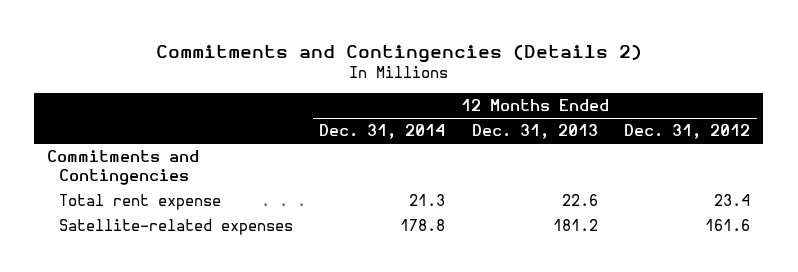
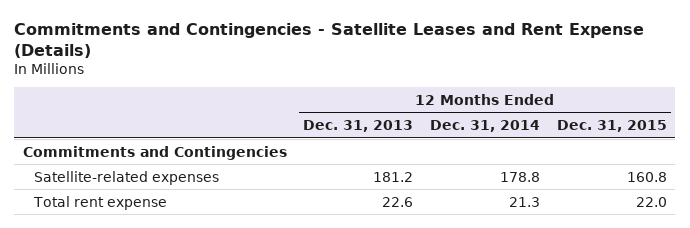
[155,43,642,63] Commitments and Contingencies (Details 2) -> [14,22,645,58] Commitments and Contingencies - Satellite Leases and Rent Expense (Details)
[624,124,751,140] Dec. 31, 2012 -> none
none -> [557,119,668,132] Dec. 31, 2015
[58,194,221,211] Total rent expense -> [32,195,167,210] Total rent expense

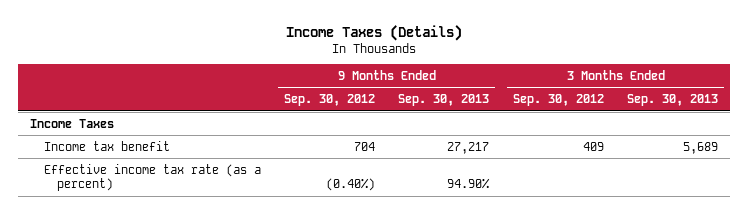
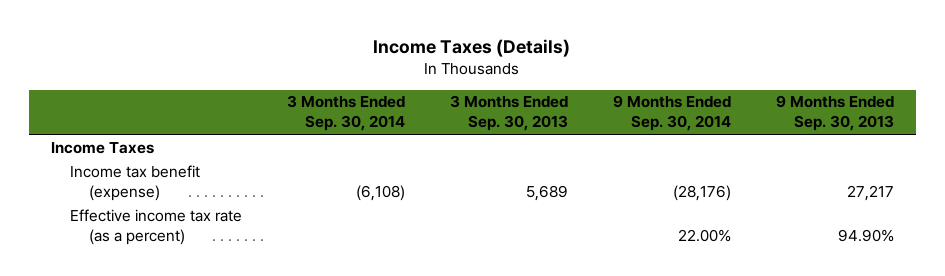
[284,94,376,107] Sep. 30, 2012 -> none
[512,94,604,107] Sep. 30, 2012 -> none
none -> [286,95,405,132] 3 Months Ended Sep. 30, 2014
none -> [612,95,731,132] 9 Months Ended Sep. 30, 2014
[43,140,170,151] Income tax benefit -> [69,164,200,201] Income tax benefit (expense)

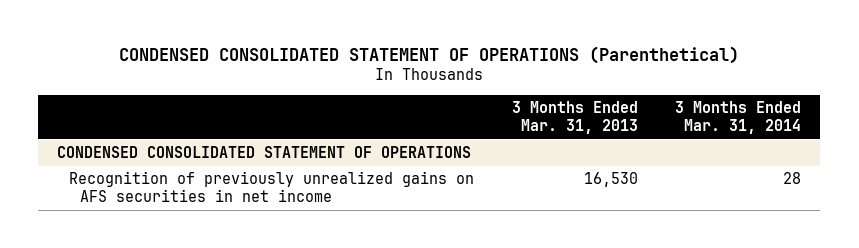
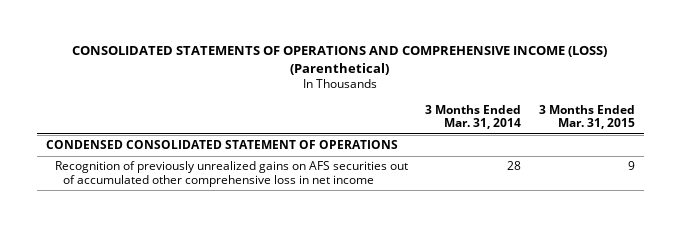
[119,45,740,64] CONDENSED CONSOLIDATED STATEMENT OF OPERATIONS (Parenthetical) -> [72,45,608,75] CONSOLIDATED STATEMENTS OF OPERATIONS AND COMPREHENSIVE INCOME (LOSS) (Parenthetical)
[511,101,638,135] 3 Months Ended Mar. 31, 2013 -> none
none -> [538,104,635,130] 3 Months Ended Mar. 31, 2015
[68,171,474,203] Recognition of previously unrealized gains on AFS securities in net income -> [54,161,408,188] Recognition of previously unrealized gains on AFS securities out of accumulated other comprehensive loss in net income

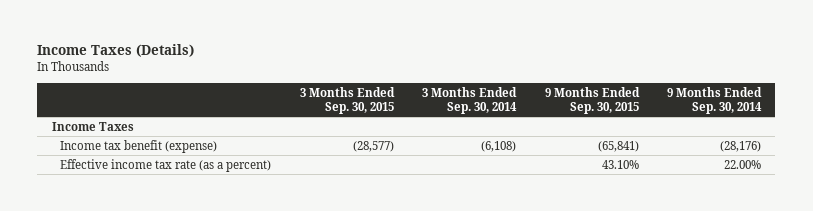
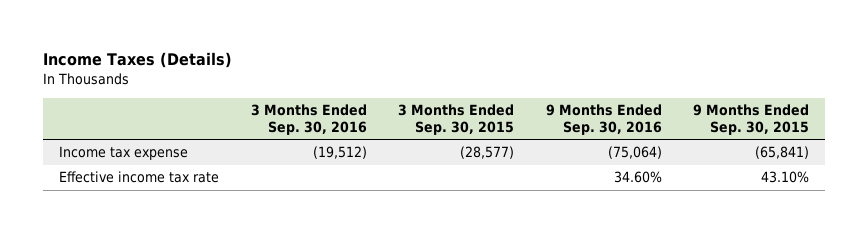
[422,86,518,114] 3 Months Ended Sep. 30, 2014 -> none
[667,86,763,114] 9 Months Ended Sep. 30, 2014 -> none
none -> [250,103,367,135] 3 Months Ended Sep. 30, 2016
none -> [545,103,662,135] 9 Months Ended Sep. 30, 2016
[51,121,134,131] Income Taxes -> none
[60,139,218,153] Income tax benefit (expense) -> [59,146,189,161] Income tax expense
[60,158,272,172] Effective income tax rate (as a percent) -> [59,171,220,184] Effective income tax rate

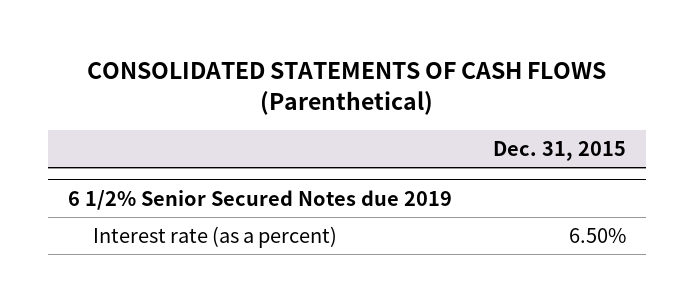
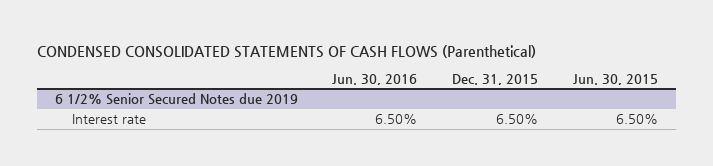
[86,61,606,115] CONSOLIDATED STATEMENTS OF CASH FLOWS (Parenthetical) -> [37,45,537,59] CONDENSED CONSOLIDATED STATEMENTS OF CASH FLOWS (Parenthetical)
none -> [332,73,418,85] Jun. 30, 2016
none -> [573,73,659,85] Jun. 30, 2015
[92,225,337,248] Interest rate (as a percent) -> [72,114,147,125] Interest rate

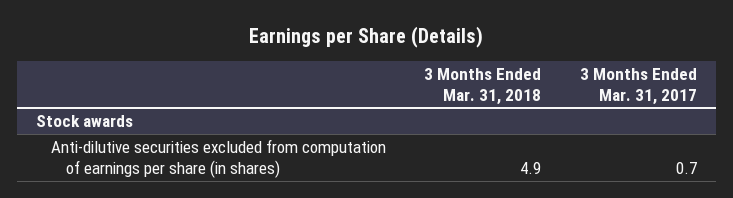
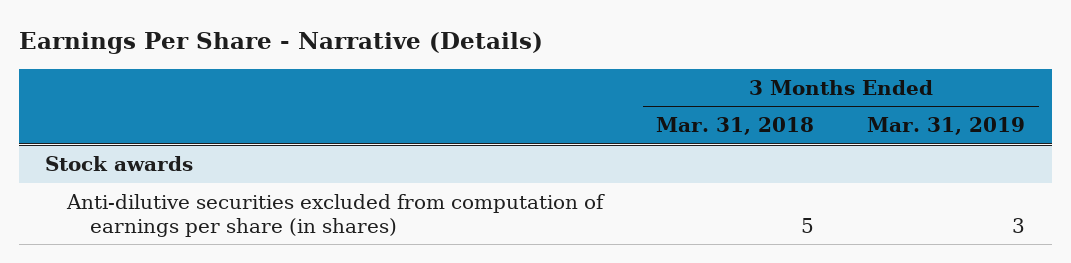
[249,26,484,49] Earnings per Share (Details) -> [18,32,543,55] Earnings Per Share - Narrative (Details)
[579,67,697,105] 3 Months Ended Mar. 31, 2017 -> none
none -> [867,117,1026,136] Mar. 31, 2019
[520,161,542,174] 4.9 -> [801,217,815,233] 5

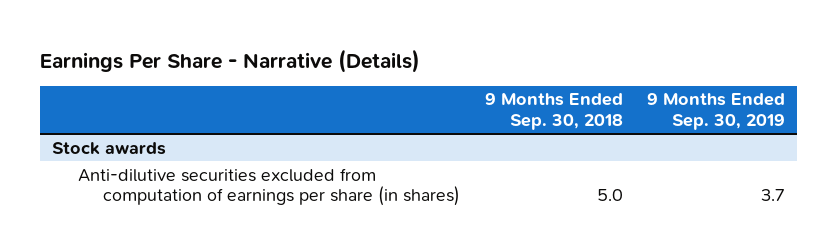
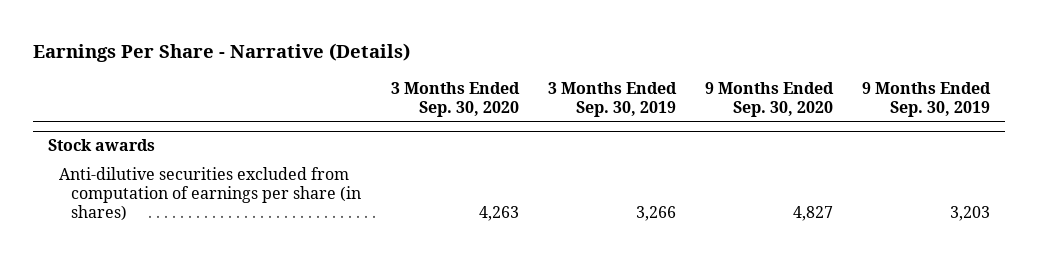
[484,93,623,131] 9 Months Ended Sep. 30, 2018 -> none
none -> [390,81,520,117] 3 Months Ended Sep. 30, 2020
none -> [547,81,677,117] 3 Months Ended Sep. 30, 2019
none -> [705,81,835,117] 9 Months Ended Sep. 30, 2020
[761,189,786,202] 3.7 -> [950,205,991,221] 3,203

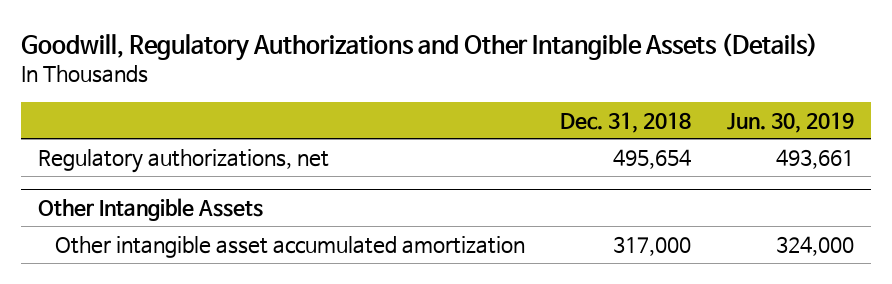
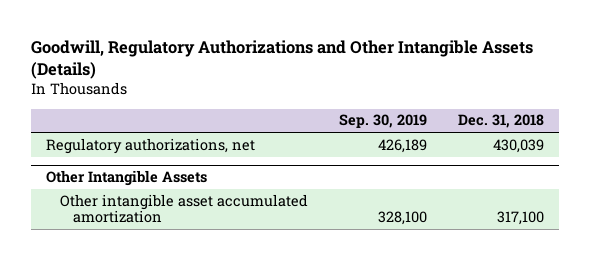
[726,111,854,133] Jun. 30, 2019 -> none
none -> [338,114,427,129] Sep. 30, 2019
[613,148,692,169] 495,654 -> [492,138,544,153] 430,039
[613,235,692,256] 317,000 -> [496,211,544,226] 317,100

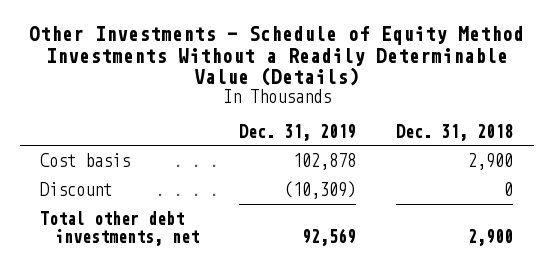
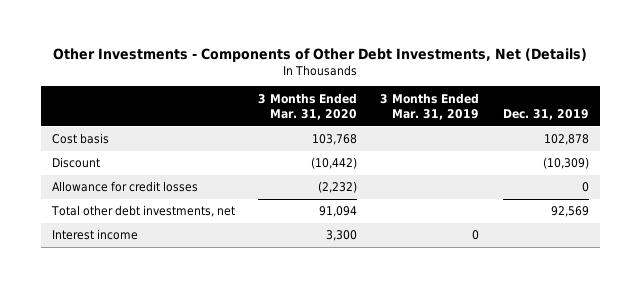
[28,26,524,87] Other Investments - Schedule of Equity Method Investments Without a Readily Determinable Value (Details) -> [53,47,588,62] Other Investments - Components of Other Debt Investments, Net (Details)
[396,123,514,141] Dec. 31, 2018 -> none
none -> [258,92,358,121] 3 Months Ended Mar. 31, 2020
none -> [380,92,480,121] 3 Months Ended Mar. 31, 2019
none -> [52,181,199,193] Allowance for credit losses
none -> [52,229,139,241] Interest income

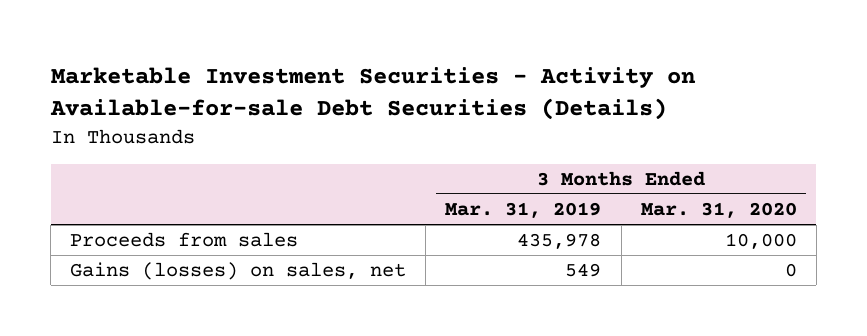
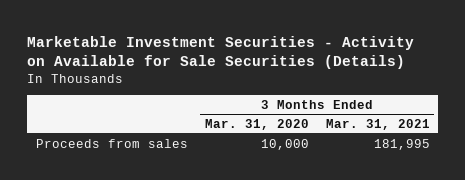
[49,67,696,121] Marketable Investment Securities - Activity on Available-for-sale Debt Securities (Details) -> [27,35,415,70] Marketable Investment Securities - Activity on Available for Sale Securities (Details)
[445,202,602,219] Mar. 31, 2019 -> none
none -> [325,118,430,130] Mar. 31, 2021
[70,262,407,281] Gains (losses) on sales, net -> none

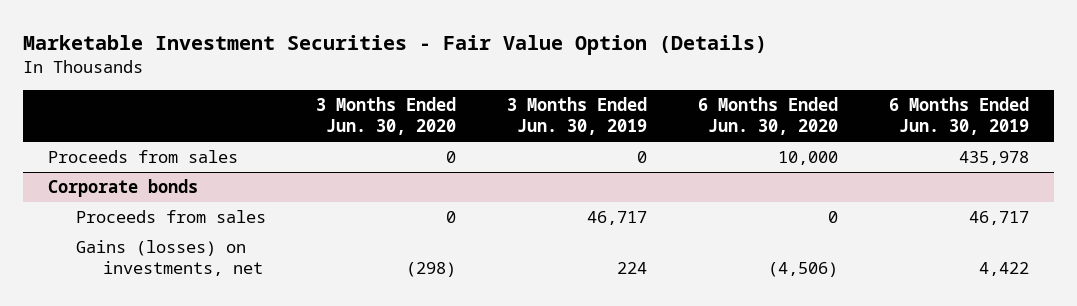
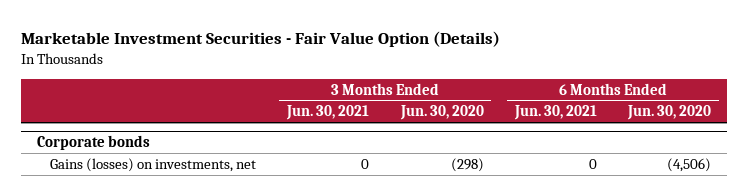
[507,97,648,136] 3 Months Ended Jun. 30, 2019 -> none
[889,97,1030,136] 6 Months Ended Jun. 30, 2019 -> none
none -> [286,105,370,121] Jun. 30, 2021
none -> [513,105,597,121] Jun. 30, 2021
[48,150,239,164] Proceeds from sales -> none
[75,210,266,224] Proceeds from sales -> none

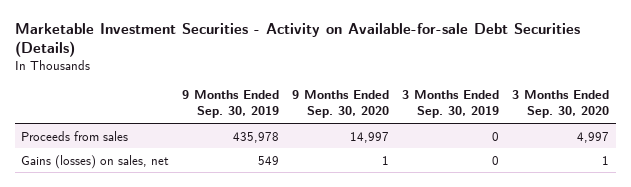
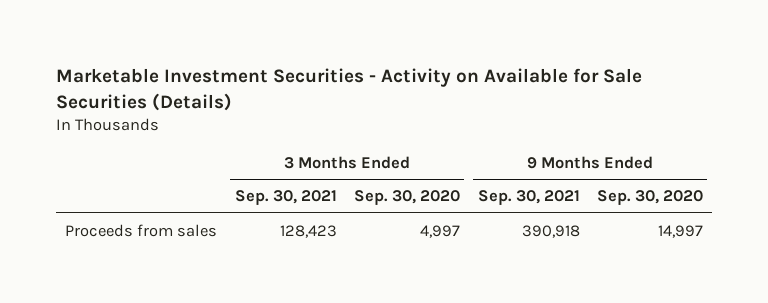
[14,23,580,58] Marketable Investment Securities - Activity on Available-for-sale Debt Securities (Details) -> [56,68,643,111] Marketable Investment Securities - Activity on Available for Sale Securities (Details)
[182,90,280,119] 9 Months Ended Sep. 30, 2019 -> none
[402,90,500,119] 3 Months Ended Sep. 30, 2019 -> none
none -> [234,190,337,206] Sep. 30, 2021
none -> [477,190,580,206] Sep. 30, 2021
[21,154,170,169] Gains (losses) on sales, net -> none

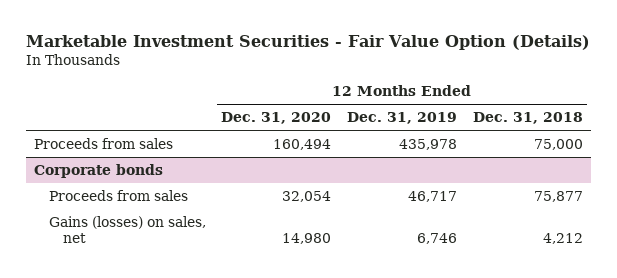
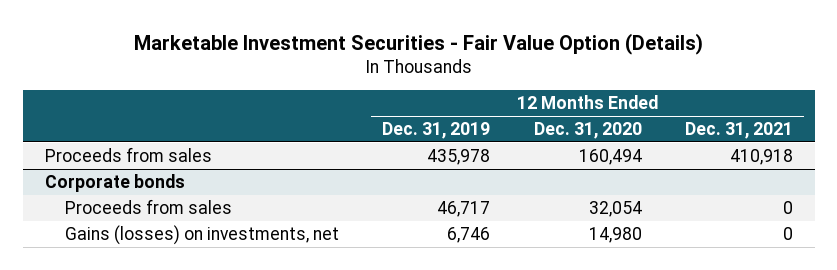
[472,112,583,125] Dec. 31, 2018 -> none
none -> [684,122,793,140] Dec. 31, 2021
[48,215,206,244] Gains (losses) on sales, net -> [64,225,339,246] Gains (losses) on investments, net

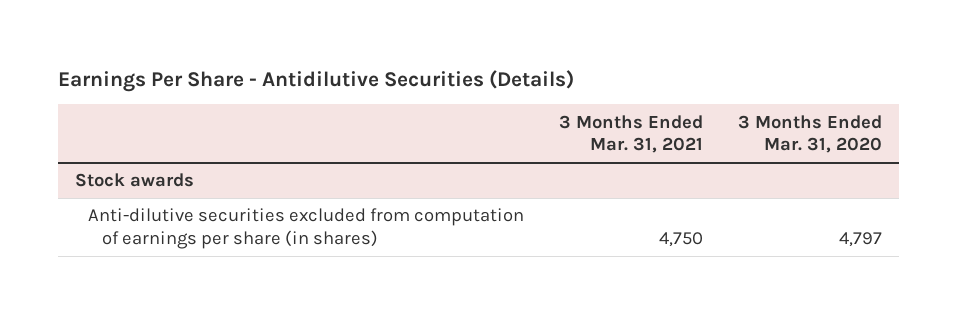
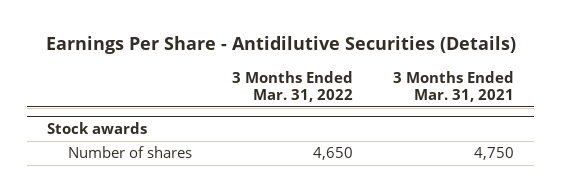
[737,114,882,154] 3 Months Ended Mar. 31, 2020 -> none
none -> [231,70,353,103] 3 Months Ended Mar. 31, 2022
[88,208,525,249] Anti-dilutive securities excluded from computation of earnings per share (in shares) -> [67,146,192,159] Number of shares

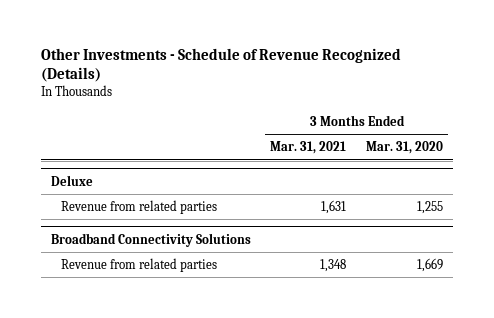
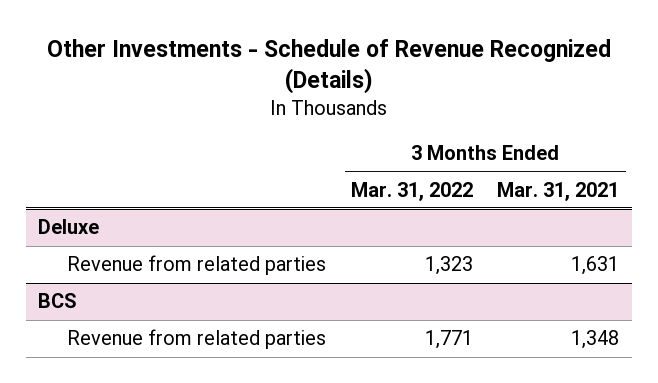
[366,141,444,155] Mar. 31, 2020 -> none
none -> [350,181,473,201] Mar. 31, 2022
[50,232,251,247] Broadband Connectivity Solutions -> [38,293,78,309] BCS

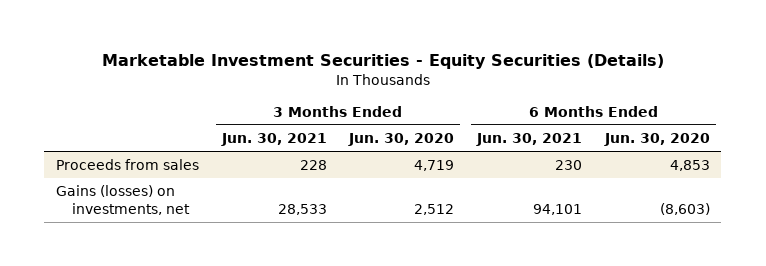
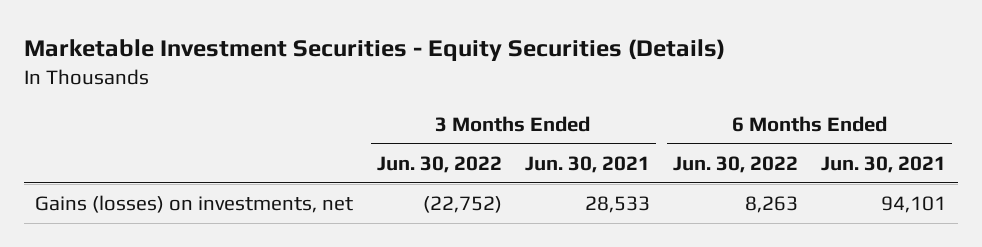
[348,133,455,147] Jun. 30, 2020 -> none
[603,133,710,147] Jun. 30, 2020 -> none
none -> [376,155,502,173] Jun. 30, 2022
none -> [673,155,799,173] Jun. 30, 2022
[55,159,199,171] Proceeds from sales -> none

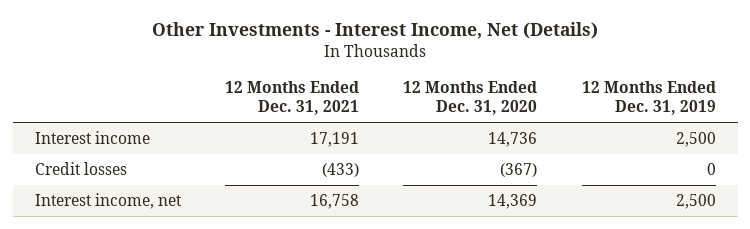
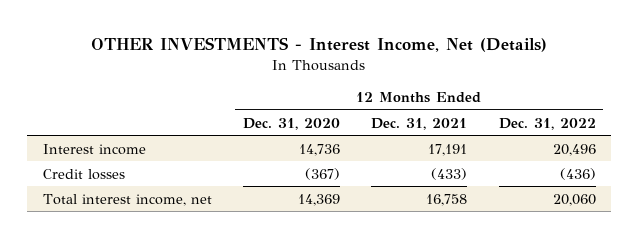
[152,22,599,40] Other Investments - Interest Income, Net (Details) -> [91,37,548,53] OTHER INVESTMENTS - Interest Income, Net (Details)
[581,81,716,116] 12 Months Ended Dec. 31, 2019 -> none
none -> [498,117,596,130] Dec. 31, 2022
[34,192,182,209] Interest income, net -> [43,193,213,206] Total interest income, net

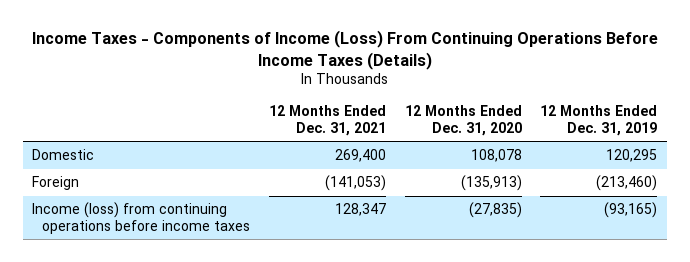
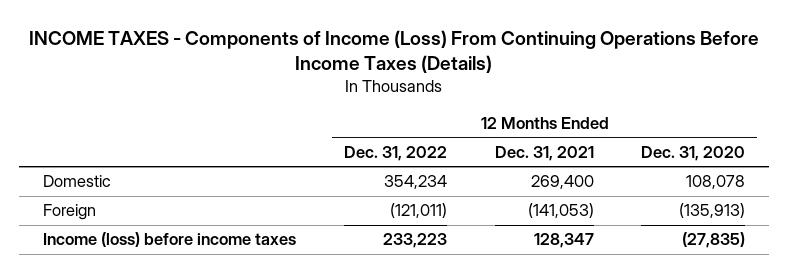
[31,30,658,70] Income Taxes - Components of Income (Loss) From Continuing Operations Before Income Taxes (Details) -> [29,29,760,74] INCOME TAXES - Components of Income (Loss) From Continuing Operations Before Income Taxes (Details)
[540,105,658,136] 12 Months Ended Dec. 31, 2019 -> none
none -> [343,145,447,161] Dec. 31, 2022
[32,202,251,234] Income (loss) from continuing operations before income taxes -> [43,232,297,248] Income (loss) before income taxes

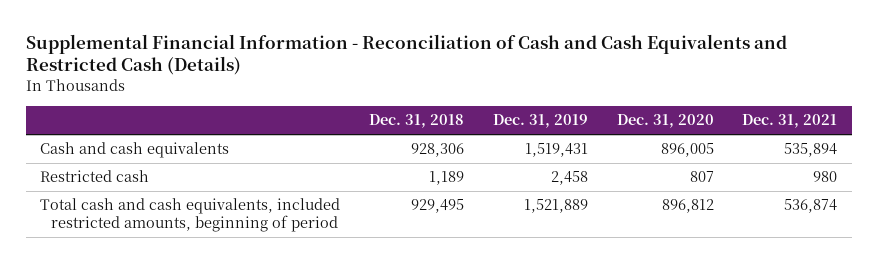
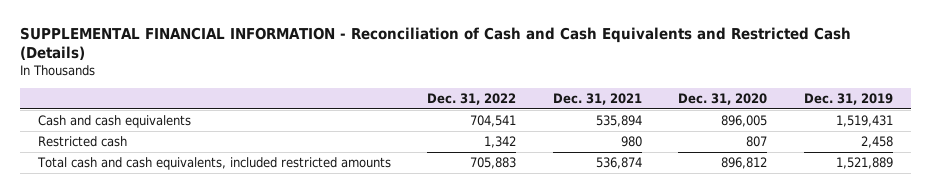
[25,33,787,76] Supplemental Financial Information - Reconciliation of Cash and Cash Equivalents and Restricted Cash (Details) -> [19,27,851,61] SUPPLEMENTAL FINANCIAL INFORMATION - Reconciliation of Cash and Cash Equivalents and Restricted Cash (Details)
[369,114,465,129] Dec. 31, 2018 -> none
none -> [427,92,517,105] Dec. 31, 2022
[40,198,341,233] Total cash and cash equivalents, included restricted amounts, beginning of period -> [36,157,391,171] Total cash and cash equivalents, included restricted amounts

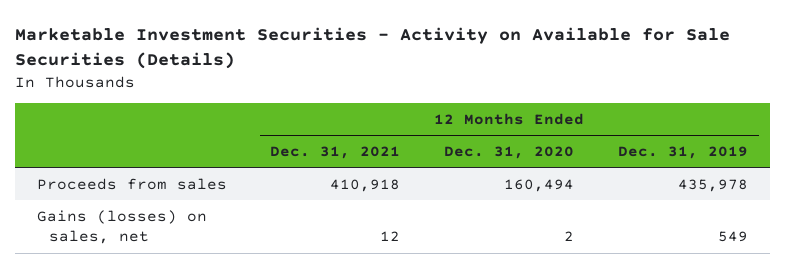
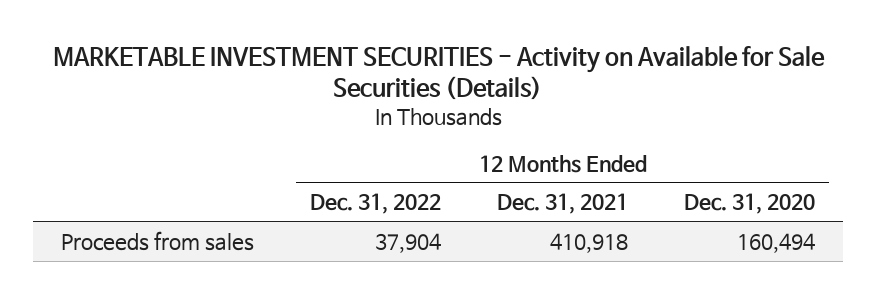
[14,26,730,70] Marketable Investment Securities - Activity on Available for Sale Securities (Details) -> [53,45,826,101] MARKETABLE INVESTMENT SECURITIES - Activity on Available for Sale Securities (Details)
[617,146,748,160] Dec. 31, 2019 -> none
none -> [310,193,442,215] Dec. 31, 2022
[36,209,207,245] Gains (losses) on sales, net -> none

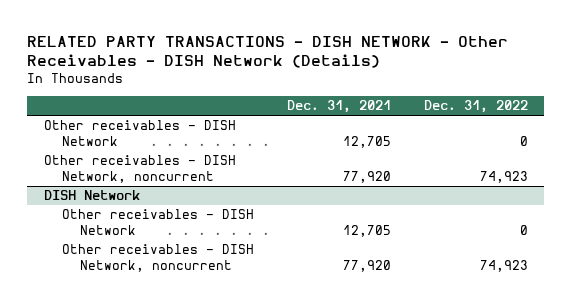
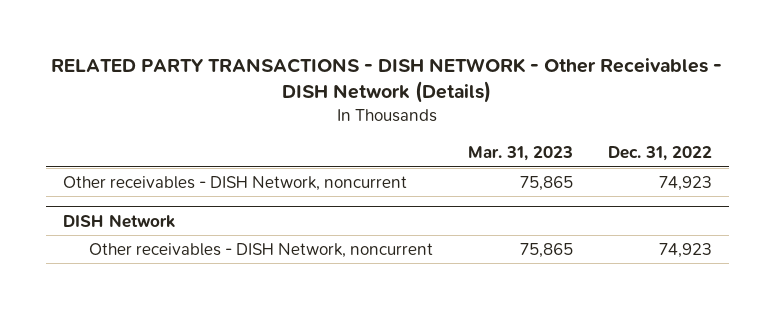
[286,100,391,114] Dec. 31, 2021 -> none
none -> [467,146,573,162] Mar. 31, 2023
[43,120,236,147] Other receivables - DISH Network -> none
[61,209,254,236] Other receivables - DISH Network -> none

